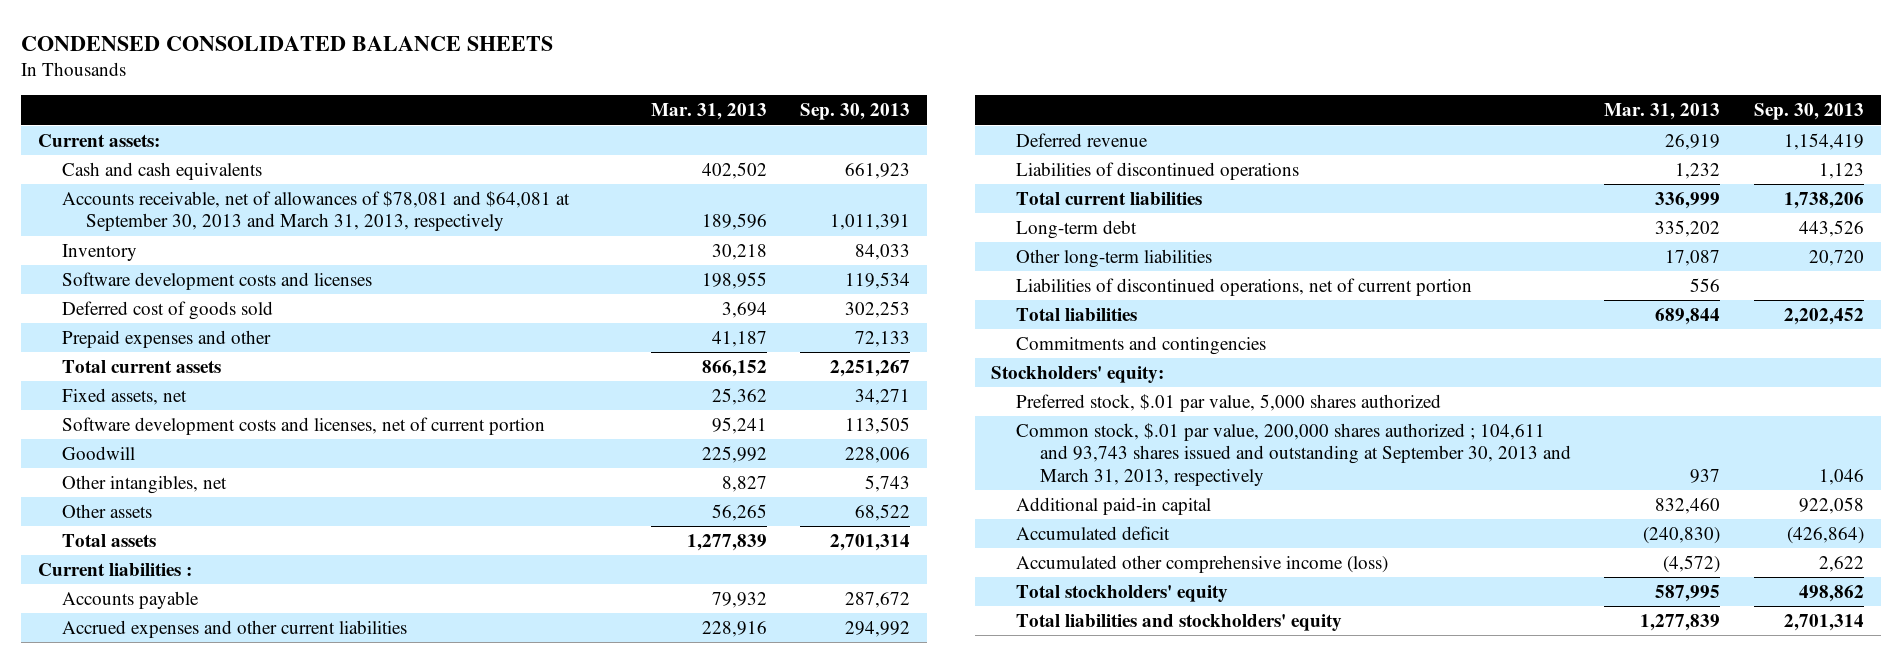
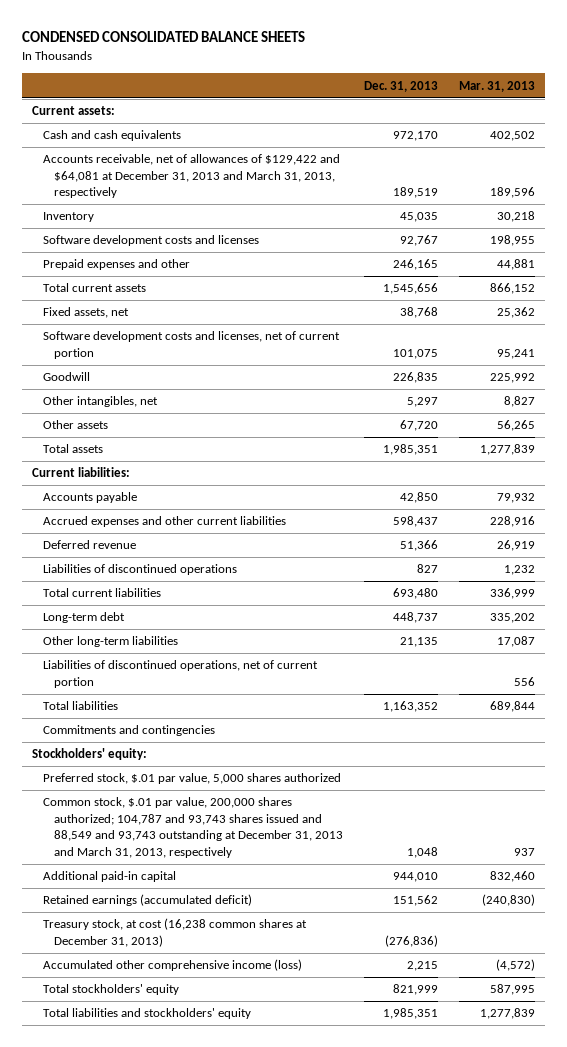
[800,103,911,121] Sep. 30, 2013 -> none
none -> [363,80,438,92] Dec. 31, 2013
[62,190,571,232] Accounts receivable, net of allowances of $78,081 and $64,081 at September 30, 2013 and March 31, 2013, respectively -> [43,154,341,199] Accounts receivable, net of allowances of $129,422 and $64,081 at December 31, 2013 and March 31, 2013, respectively
[62,300,274,320] Deferred cost of goods sold -> none
[711,330,767,347] 41,187 -> [496,259,535,271] 44,881
[37,562,192,576] Current liabilities : -> [32,467,131,478] Current liabilities:
[1015,422,1571,486] Common stock, $.01 par value, 200,000 shares authorized ; 104,611 and 93,743 shares issued and outstanding at September 30, 2013 and March 31, 2013, respectively -> [43,797,344,858] Common stock, $.01 par value, 200,000 shares authorized; 104,787 and 93,743 shares issued and 88,549 and 93,743 outstanding at December 31, 2013 and March 31, 2013, respectively
[1015,525,1170,540] Accumulated deficit -> [43,894,253,907] Retained earnings (accumulated deficit)
none -> [43,918,308,947] Treasury stock, at cost (16,238 common shares at December 31, 2013)

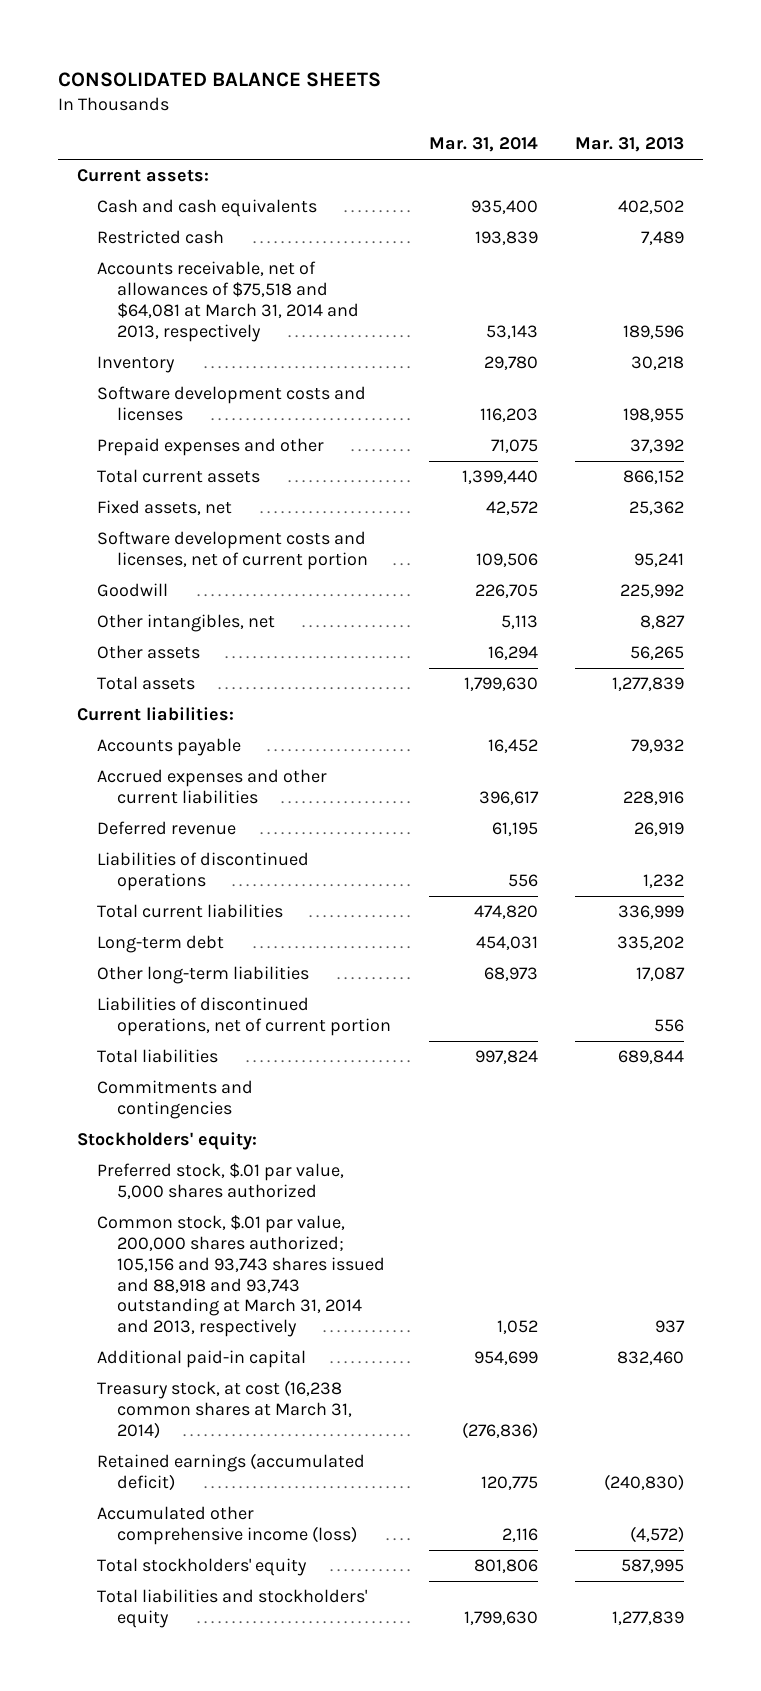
[22,31,306,43] CONDENSED CONSOLIDATED BALANCE SHEETS -> [58,71,382,87] CONSOLIDATED BALANCE SHEETS
[363,80,438,92] Dec. 31, 2013 -> none
none -> [428,137,538,153] Mar. 31, 2014
none -> [97,230,225,245] Restricted cash
[43,154,341,199] Accounts receivable, net of allowances of $129,422 and $64,081 at December 31, 2013 and March 31, 2013, respectively -> [97,261,360,342] Accounts receivable, net of allowances of $75,518 and $64,081 at March 31, 2014 and 2013, respectively
[496,259,535,271] 44,881 -> [630,439,685,454] 37,392
[43,797,344,858] Common stock, $.01 par value, 200,000 shares authorized; 104,787 and 93,743 shares issued and 88,549 and 93,743 outstanding at December 31, 2013 and March 31, 2013, respectively -> [97,1215,386,1338] Common stock, $.01 par value, 200,000 shares authorized; 105,156 and 93,743 shares issued and 88,918 and 93,743 outstanding at March 31, 2014 and 2013, respectively
none -> [97,1380,353,1439] Treasury stock, at cost (16,238 common shares at March 31, 2014)
[43,918,308,947] Treasury stock, at cost (16,238 common shares at December 31, 2013) -> none

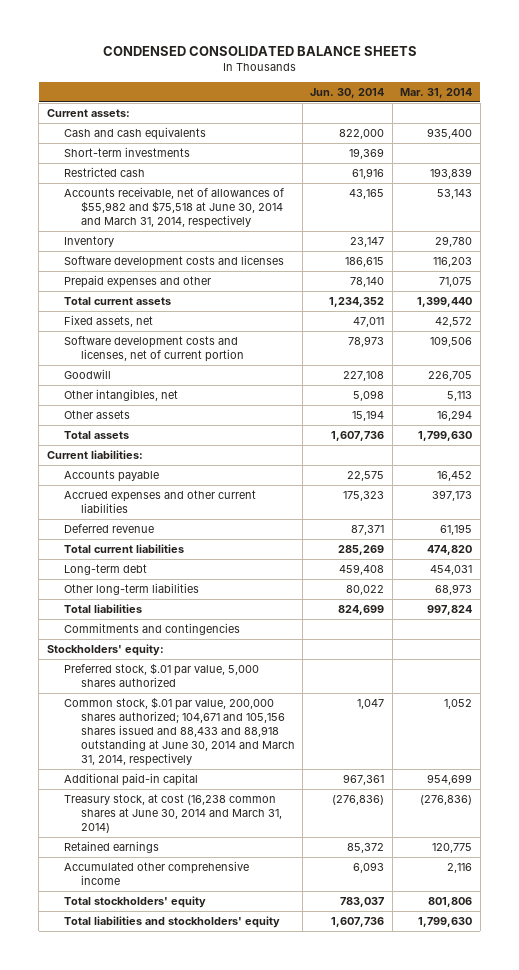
[58,71,382,87] CONSOLIDATED BALANCE SHEETS -> [102,46,417,57] CONDENSED CONSOLIDATED BALANCE SHEETS
[575,137,685,153] Mar. 31, 2013 -> none
none -> [310,88,385,99] Jun. 30, 2014
none -> [63,146,190,157] Short-term investments
[97,261,360,342] Accounts receivable, net of allowances of $75,518 and $64,081 at March 31, 2014 and 2013, respectively -> [63,186,284,228] Accounts receivable, net of allowances of $55,982 and $75,518 at June 30, 2014 and March 31, 2014, respectively
[478,791,539,806] 396,617 -> [432,489,473,501] 397,173
[97,852,310,892] Liabilities of discontinued operations -> none
[97,997,392,1037] Liabilities of discontinued operations, net of current portion -> none
[97,1215,386,1338] Common stock, $.01 par value, 200,000 shares authorized; 105,156 and 93,743 shares issued and 88,918 and 93,743 outstanding at March 31, 2014 and 2013, respectively -> [63,696,295,766] Common stock, $.01 par value, 200,000 shares authorized; 104,671 and 105,156 shares issued and 88,433 and 88,918 outstanding at June 30, 2014 and March 31, 2014, respectively
[97,1380,353,1439] Treasury stock, at cost (16,238 common shares at March 31, 2014) -> [63,793,282,833] Treasury stock, at cost (16,238 common shares at June 30, 2014 and March 31, 2014)
[97,1453,366,1492] Retained earnings (accumulated deficit) -> [63,840,159,853] Retained earnings
[97,1506,358,1546] Accumulated other comprehensive income (loss) -> [63,860,249,885] Accumulated other comprehensive income

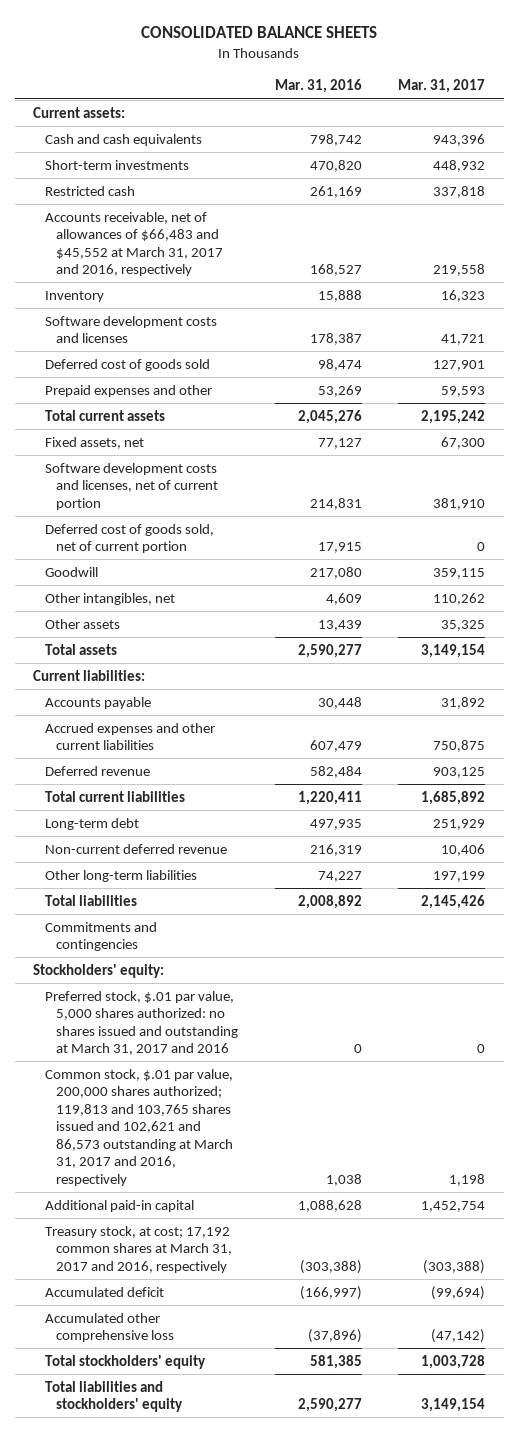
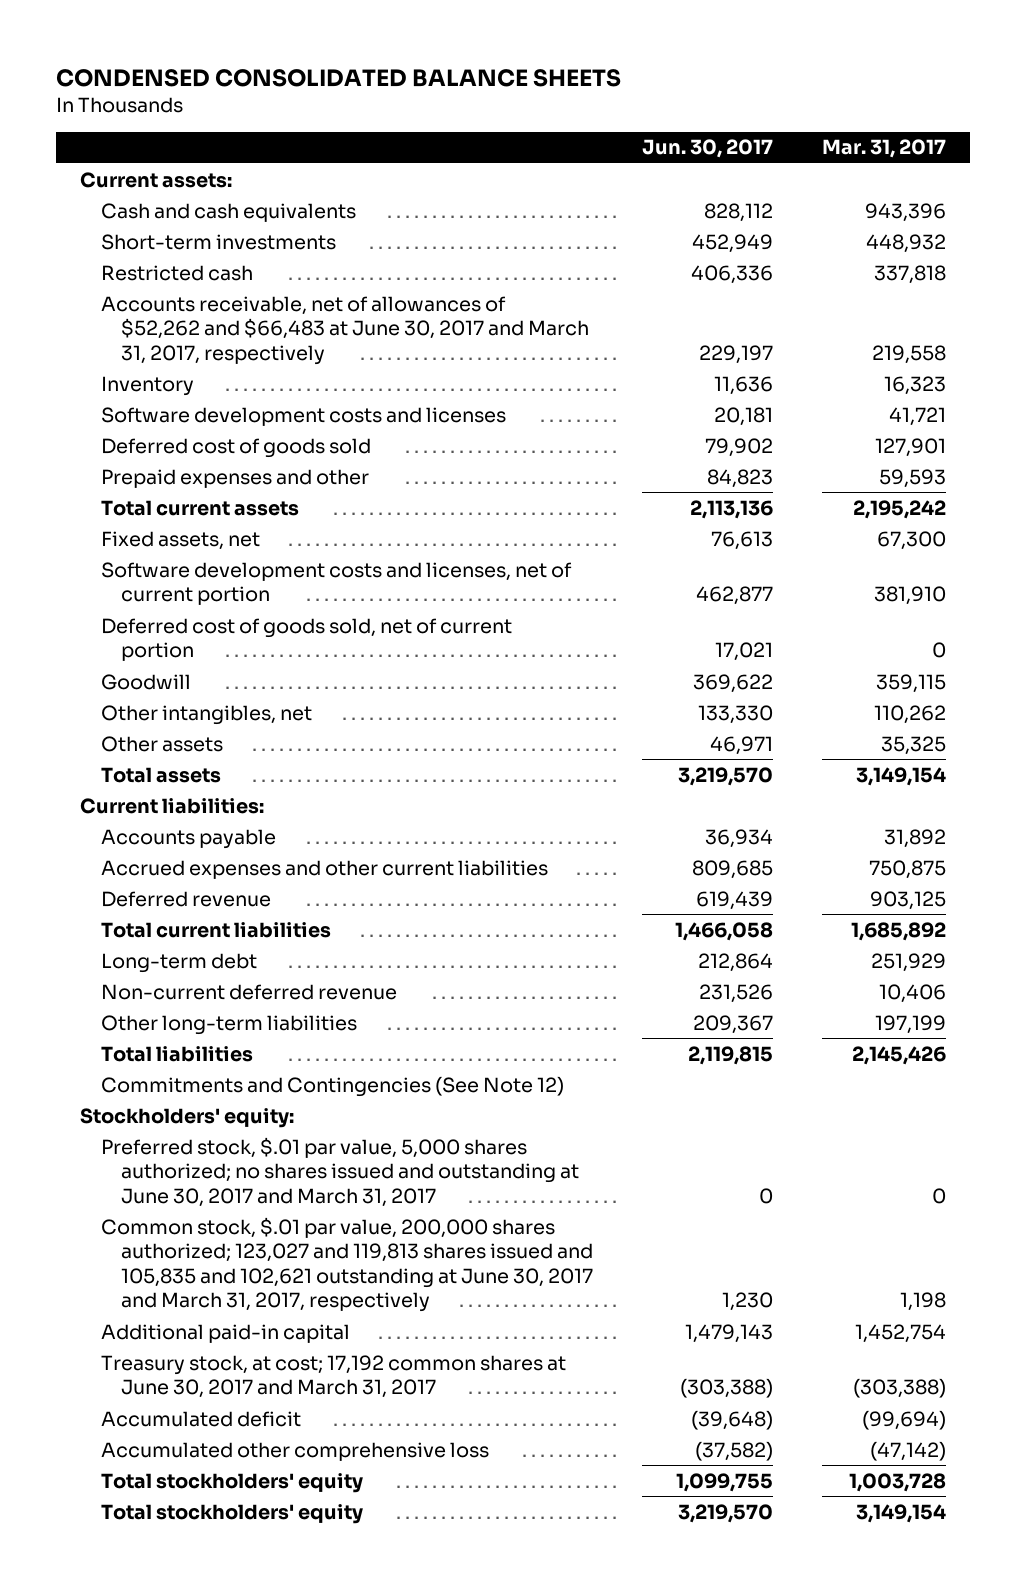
[141,25,378,38] CONSOLIDATED BALANCE SHEETS -> [55,68,621,87] CONDENSED CONSOLIDATED BALANCE SHEETS
[274,79,362,94] Mar. 31, 2016 -> none
none -> [641,139,773,159] Jun. 30, 2017
[44,211,223,277] Accounts receivable, net of allowances of $66,483 and $45,552 at March 31, 2017 and 2016, respectively -> [100,295,589,365] Accounts receivable, net of allowances of $52,262 and $66,483 at June 30, 2017 and March 31, 2017, respectively
[44,921,157,952] Commitments and contingencies -> [100,1075,564,1097] Commitments and Contingencies (See Note 12)
[44,990,238,1056] Preferred stock, $.01 par value, 5,000 shares authorized: no shares issued and outstanding at March 31, 2017 and 2016 -> [100,1136,579,1207] Preferred stock, $.01 par value, 5,000 shares authorized; no shares issued and outstanding at June 30, 2017 and March 31, 2017
[44,1068,233,1186] Common stock, $.01 par value, 200,000 shares authorized; 119,813 and 103,765 shares issued and 102,621 and 86,573 outstanding at March 31, 2017 and 2016, respectively -> [100,1216,593,1313] Common stock, $.01 par value, 200,000 shares authorized; 123,027 and 119,813 shares issued and 105,835 and 102,621 outstanding at June 30, 2017 and March 31, 2017, respectively
[44,1225,232,1273] Treasury stock, at cost; 17,192 common shares at March 31, 2017 and 2016, respectively -> [100,1354,566,1399] Treasury stock, at cost; 17,192 common shares at June 30, 2017 and March 31, 2017
[44,1380,183,1413] Total liabilities and stockholders' equity -> [100,1503,363,1524] Total stockholders' equity

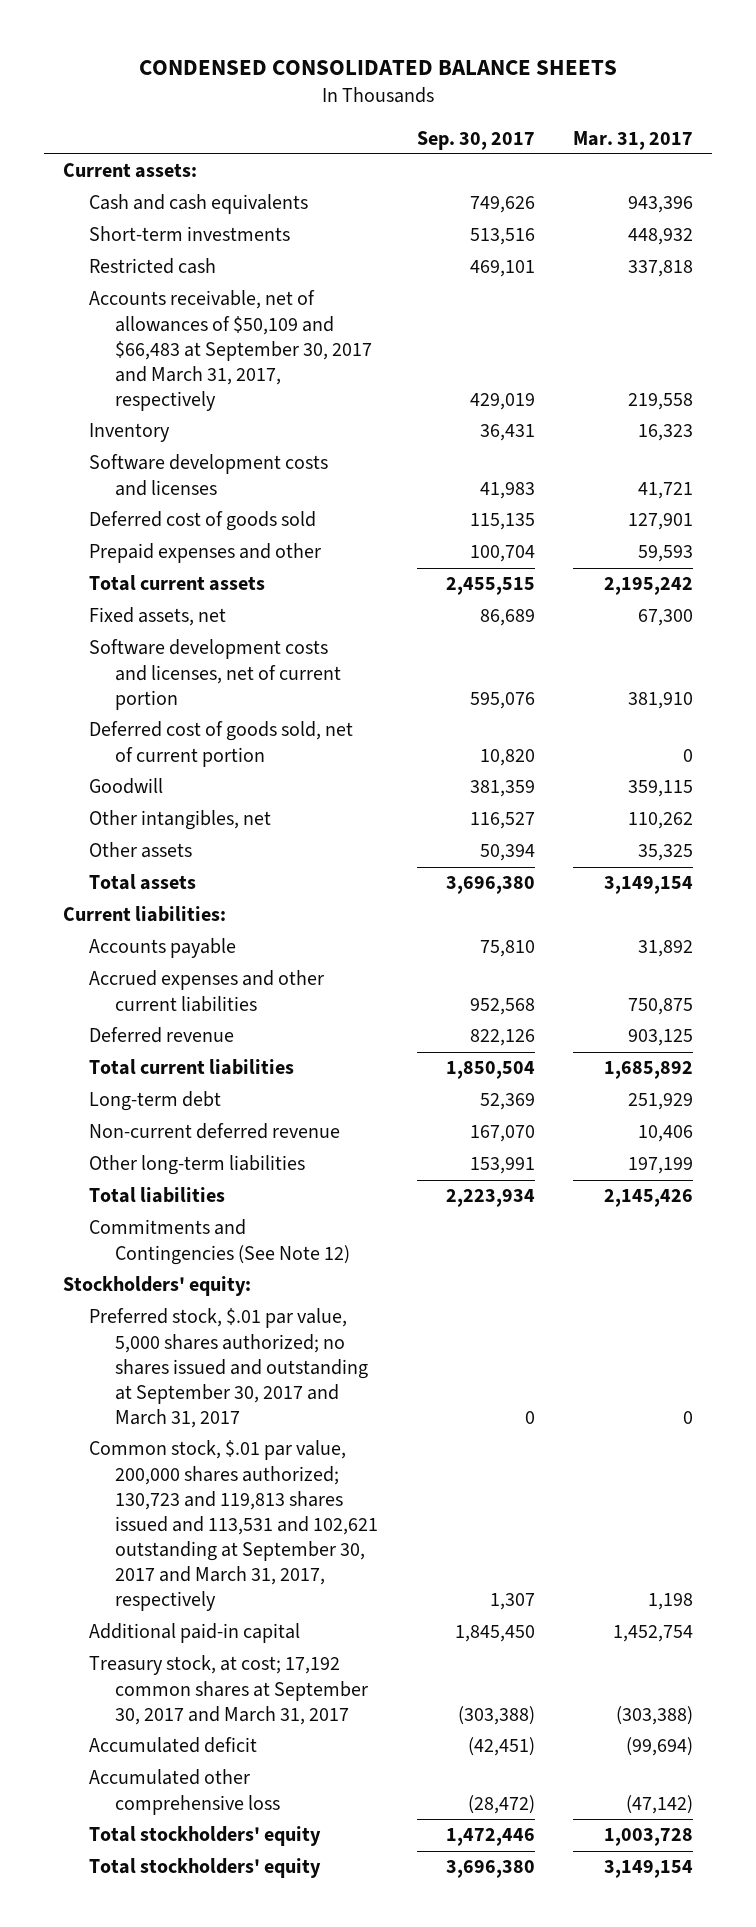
[641,139,773,159] Jun. 30, 2017 -> none
none -> [416,130,535,150] Sep. 30, 2017
[100,295,589,365] Accounts receivable, net of allowances of $52,262 and $66,483 at June 30, 2017 and March 31, 2017, respectively -> [89,290,373,412] Accounts receivable, net of allowances of $50,109 and $66,483 at September 30, 2017 and March 31, 2017, respectively
[100,1136,579,1207] Preferred stock, $.01 par value, 5,000 shares authorized; no shares issued and outstanding at June 30, 2017 and March 31, 2017 -> [89,1308,369,1429] Preferred stock, $.01 par value, 5,000 shares authorized; no shares issued and outstanding at September 30, 2017 and March 31, 2017
[100,1216,593,1313] Common stock, $.01 par value, 200,000 shares authorized; 123,027 and 119,813 shares issued and 105,835 and 102,621 outstanding at June 30, 2017 and March 31, 2017, respectively -> [89,1440,379,1612] Common stock, $.01 par value, 200,000 shares authorized; 130,723 and 119,813 shares issued and 113,531 and 102,621 outstanding at September 30, 2017 and March 31, 2017, respectively
[100,1354,566,1399] Treasury stock, at cost; 17,192 common shares at June 30, 2017 and March 31, 2017 -> [89,1655,369,1725] Treasury stock, at cost; 17,192 common shares at September 30, 2017 and March 31, 2017

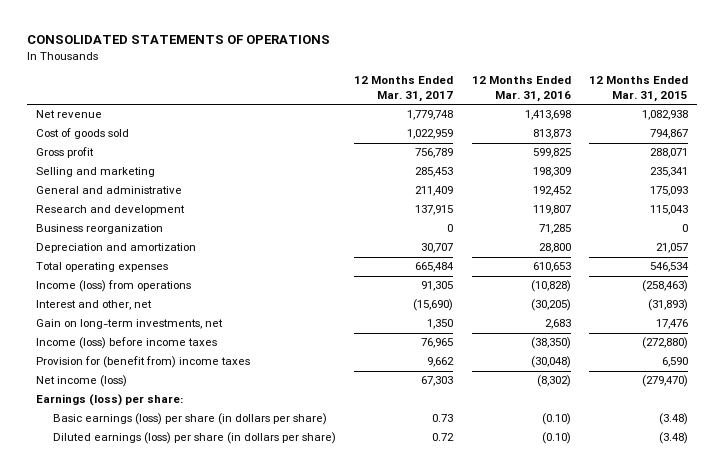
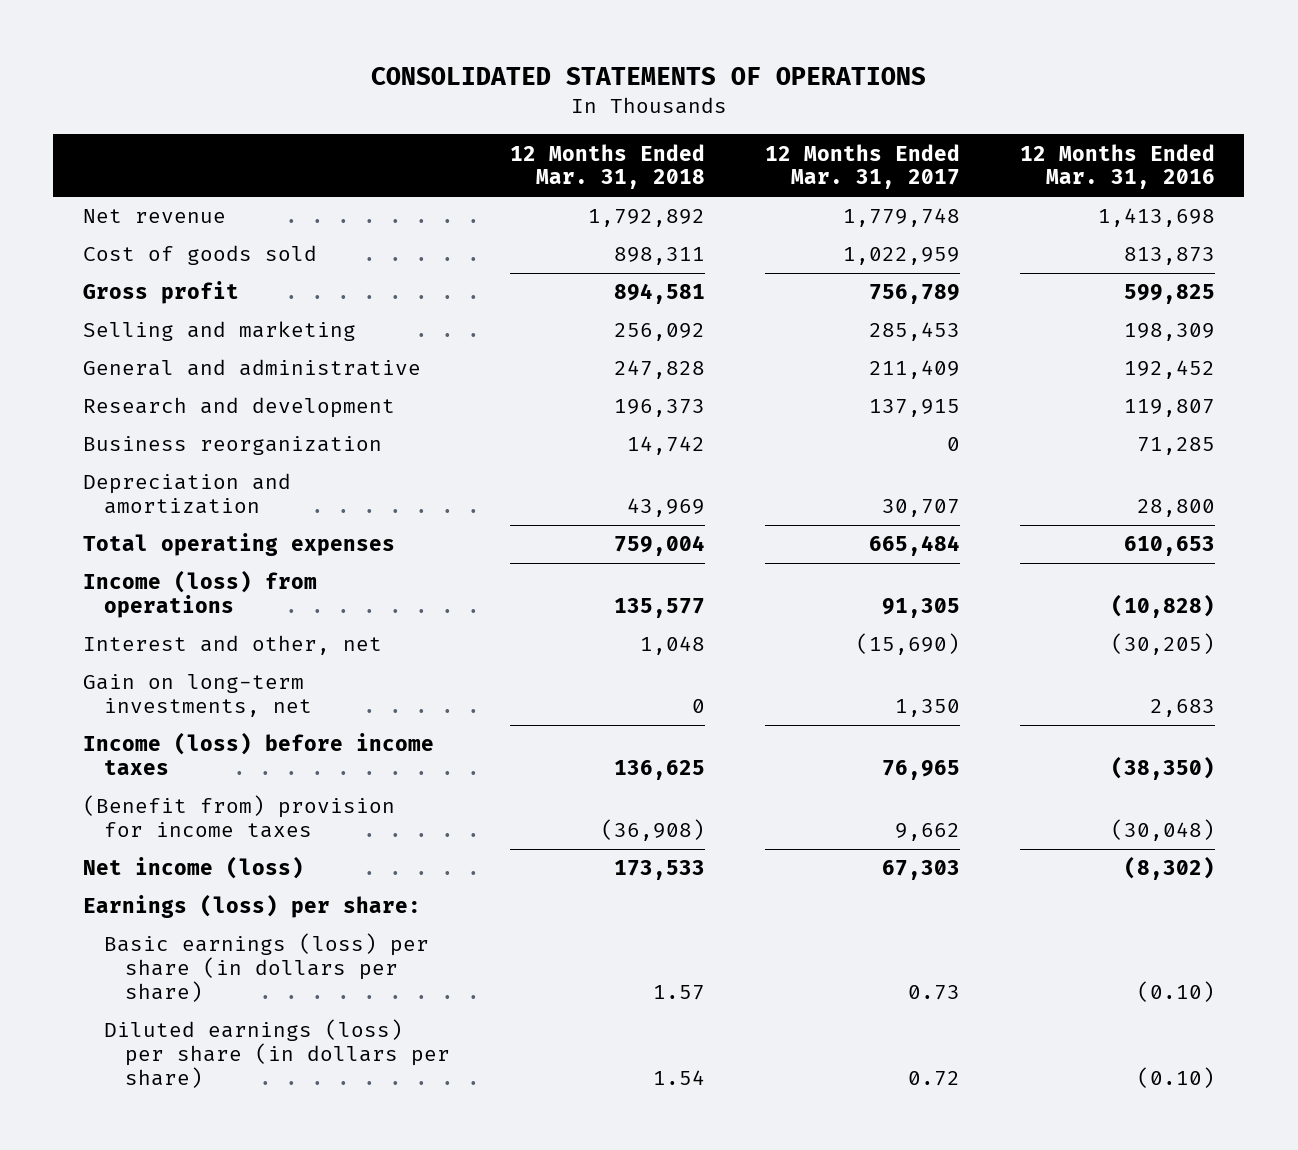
[588,76,688,103] 12 Months Ended Mar. 31, 2015 -> none
none -> [509,143,705,190] 12 Months Ended Mar. 31, 2018
[35,356,250,369] Provision for (benefit from) income taxes -> [83,795,396,839] (Benefit from) provision for income taxes

